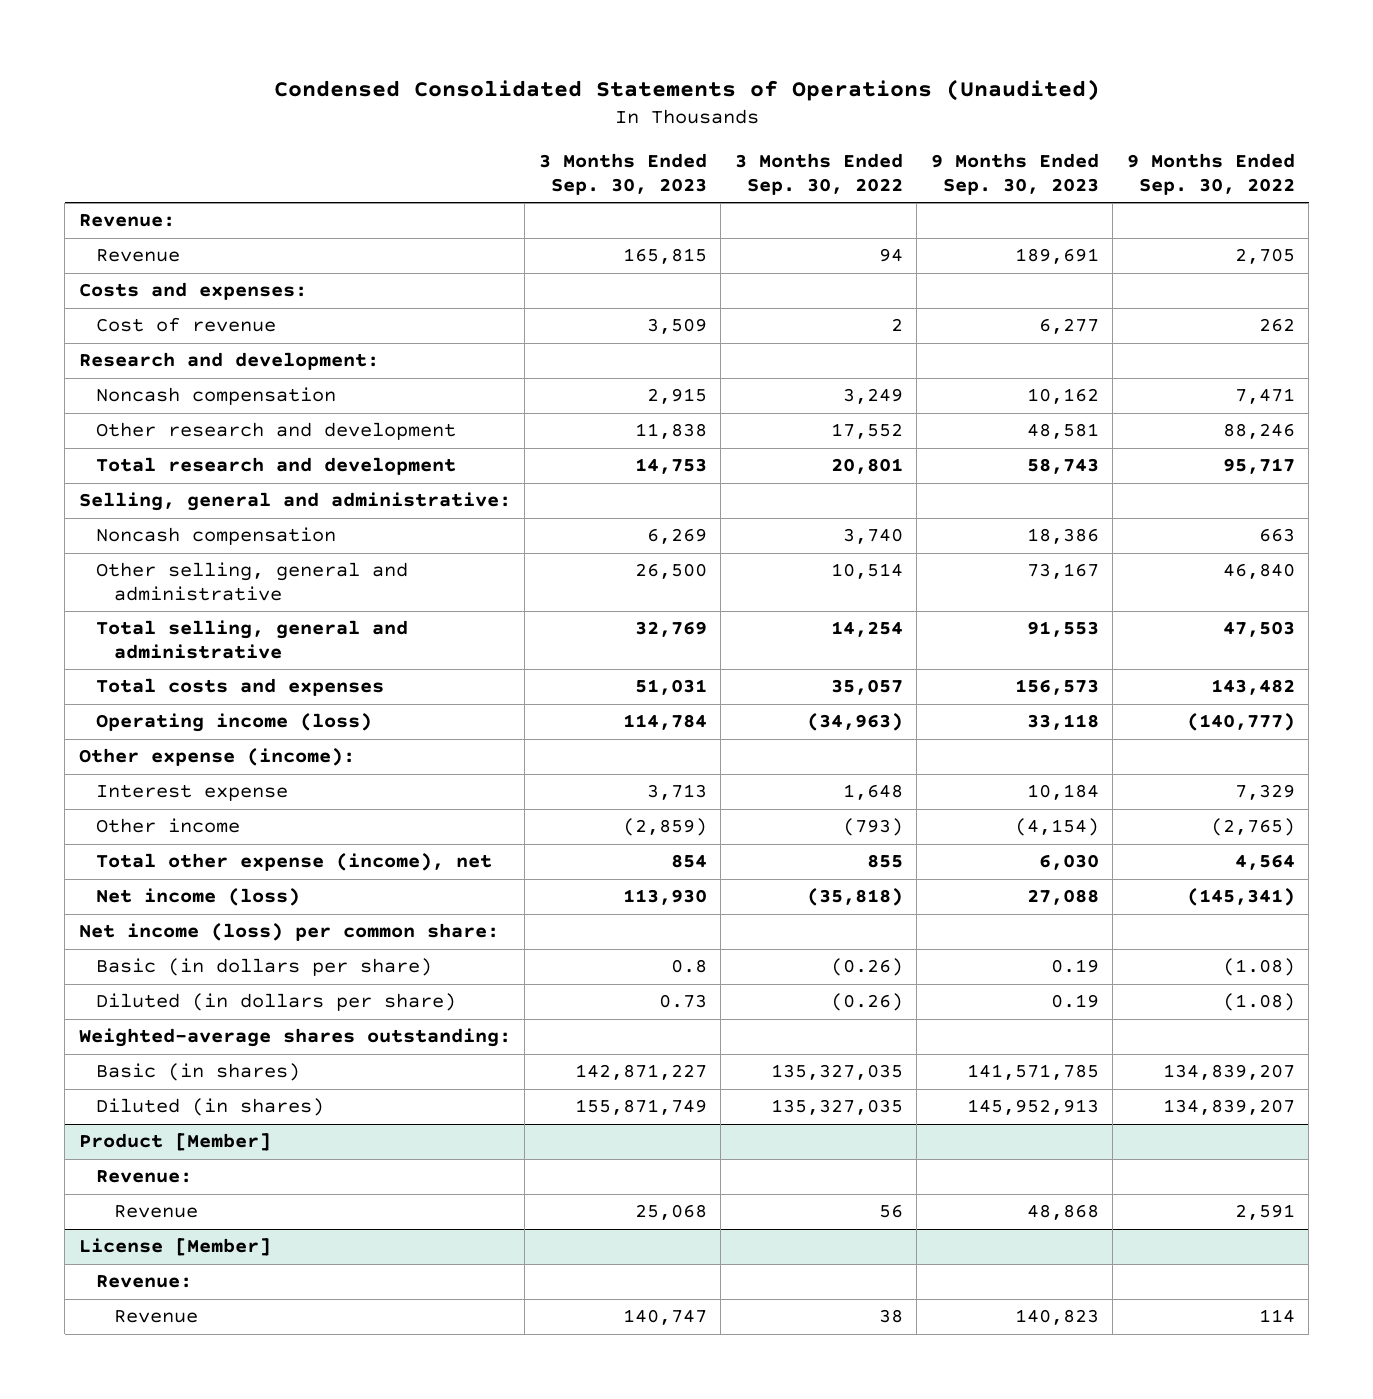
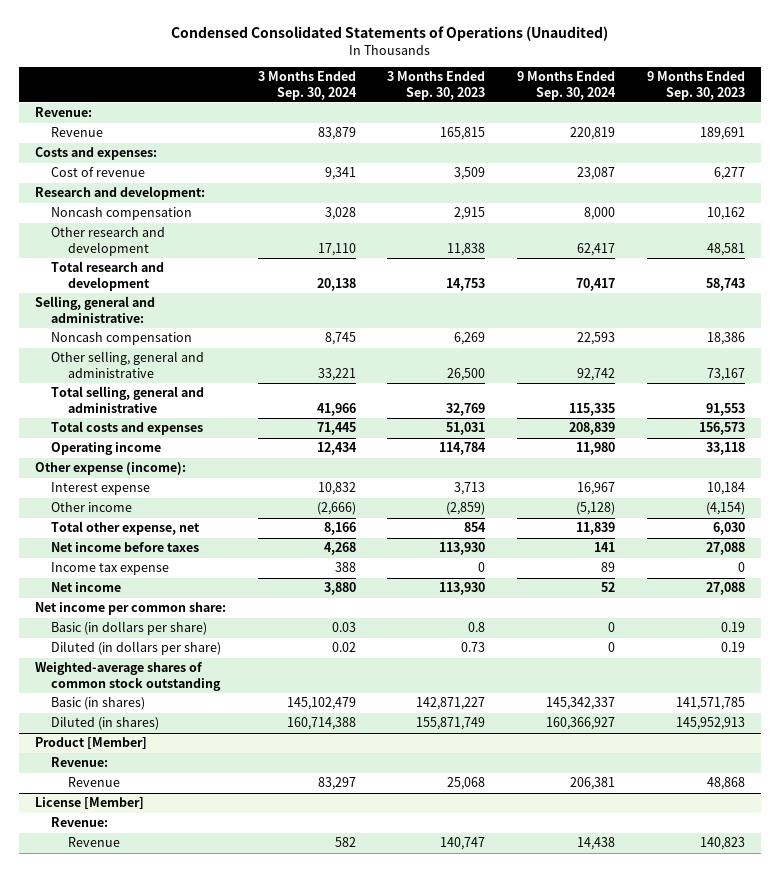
[734,153,903,195] 3 Months Ended Sep. 30, 2022 -> none
[1126,153,1295,195] 9 Months Ended Sep. 30, 2022 -> none
none -> [257,71,357,100] 3 Months Ended Sep. 30, 2024
none -> [517,71,617,100] 9 Months Ended Sep. 30, 2024
[96,713,373,733] Operating income (loss) -> [51,442,162,456] Operating income
[96,853,493,872] Total other expense (income), net -> [51,521,201,536] Total other expense, net
none -> [51,542,200,553] Net income before taxes
none -> [51,562,170,576] Income tax expense
[96,888,301,907] Net income (loss) -> [51,582,122,593] Net income
[78,923,499,942] Net income (loss) per common share: -> [34,602,226,616] Net income per common share:
[78,1028,511,1048] Weighted-average shares outstanding: -> [34,662,222,691] Weighted-average shares of common stock outstanding

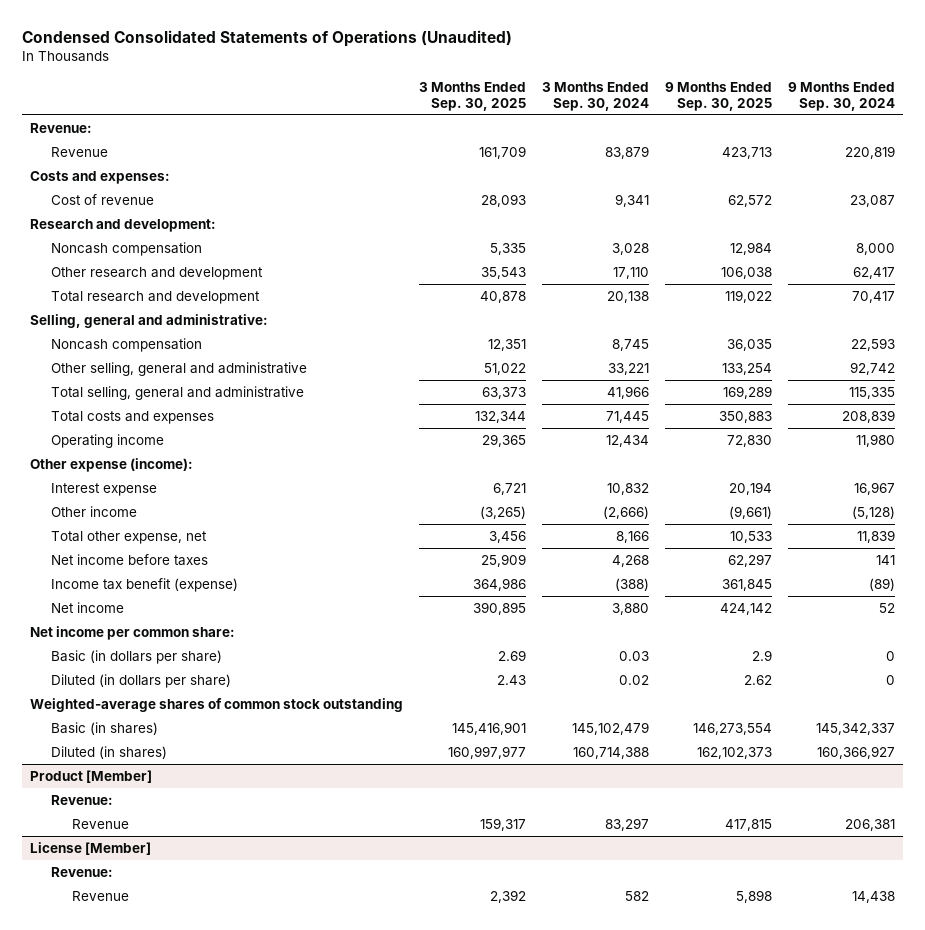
[387,71,486,100] 3 Months Ended Sep. 30, 2023 -> none
[647,71,746,100] 9 Months Ended Sep. 30, 2023 -> none
none -> [418,81,526,111] 3 Months Ended Sep. 30, 2025
none -> [664,81,772,111] 9 Months Ended Sep. 30, 2025
[51,562,170,576] Income tax expense -> [50,578,238,593] Income tax benefit (expense)
[334,562,356,573] 388 -> [614,578,649,592] (388)
[601,562,616,573] 89 -> [868,578,895,592] (89)

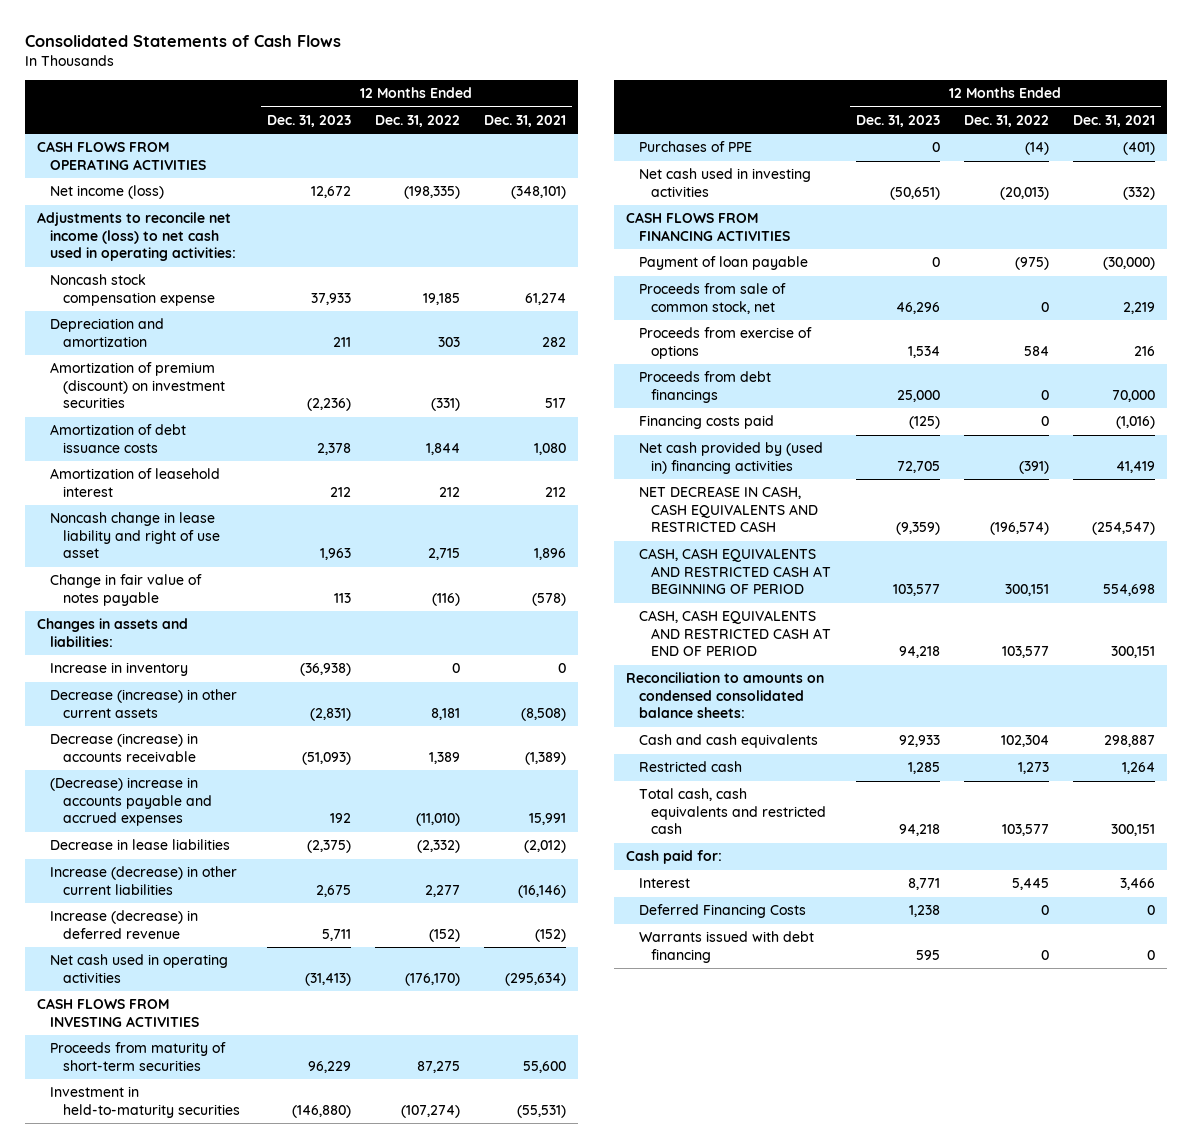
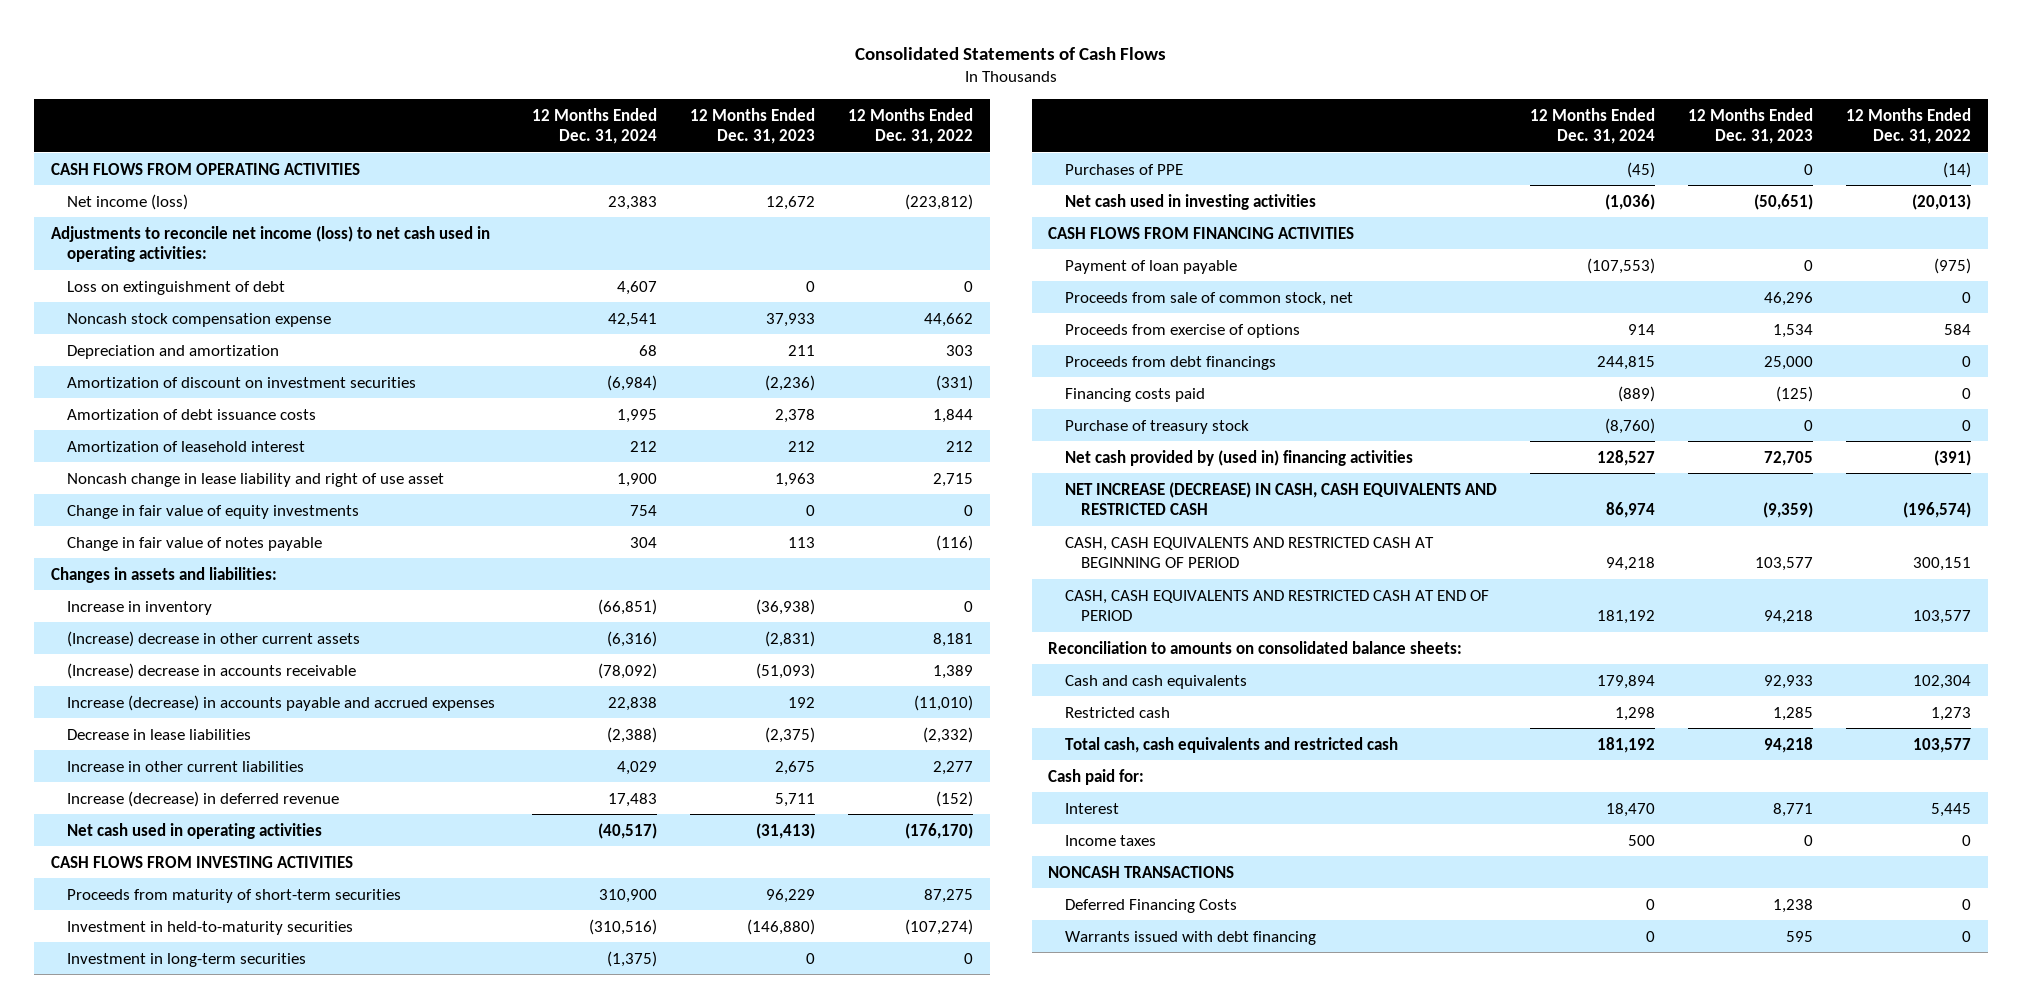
[484,115,567,128] Dec. 31, 2021 -> none
none -> [532,107,658,144] 12 Months Ended Dec. 31, 2024
[403,186,460,200] (198,335) -> [905,193,974,210] (223,812)
none -> [67,280,286,295] Loss on extinguishment of debt
[422,292,460,305] 19,185 -> [924,312,974,327] 44,662
[49,362,225,409] Amortization of premium (discount) on investment securities -> [67,376,417,388] Amortization of discount on investment securities
none -> [67,504,360,519] Change in fair value of equity investments
[49,689,237,718] Decrease (increase) in other current assets -> [67,630,361,647] (Increase) decrease in other current assets
[49,733,198,762] Decrease (increase) in accounts receivable -> [67,662,357,679] (Increase) decrease in accounts receivable
[49,777,212,827] (Decrease) increase in accounts payable and accrued expenses -> [67,694,496,711] Increase (decrease) in accounts payable and accrued expenses
[49,866,237,895] Increase (decrease) in other current liabilities -> [67,760,305,772] Increase in other current liabilities
none -> [67,952,307,967] Investment in long-term securities
none -> [1064,419,1249,434] Purchase of treasury stock
[638,486,819,533] NET DECREASE IN CASH, CASH EQUIVALENTS AND RESTRICTED CASH -> [1064,481,1497,515] NET INCREASE (DECREASE) IN CASH, CASH EQUIVALENTS AND RESTRICTED CASH
[625,672,824,719] Reconciliation to amounts on condensed consolidated balance sheets: -> [1048,640,1463,654] Reconciliation to amounts on consolidated balance sheets:
none -> [1064,834,1156,846] Income taxes
none -> [1048,865,1235,878] NONCASH TRANSACTIONS

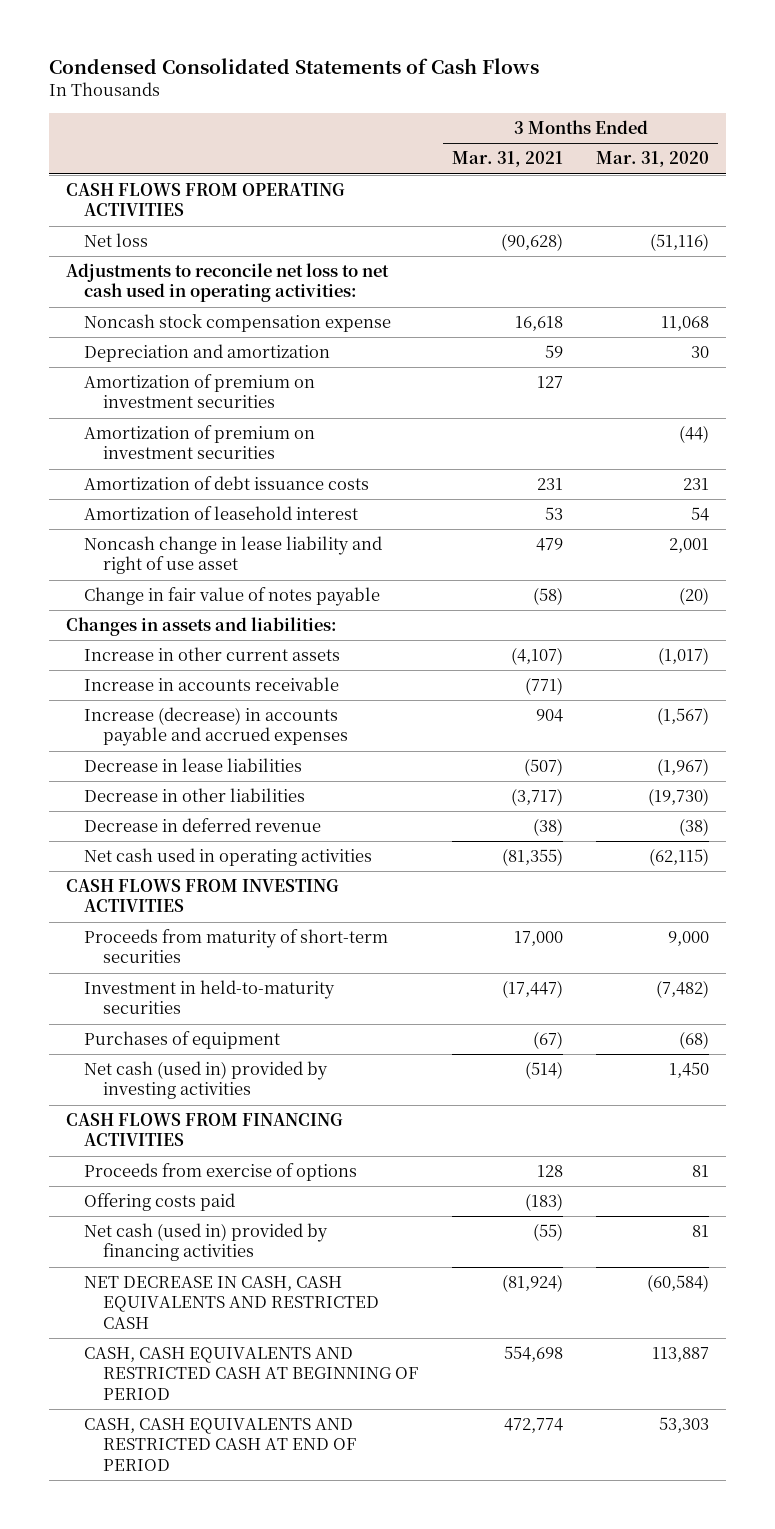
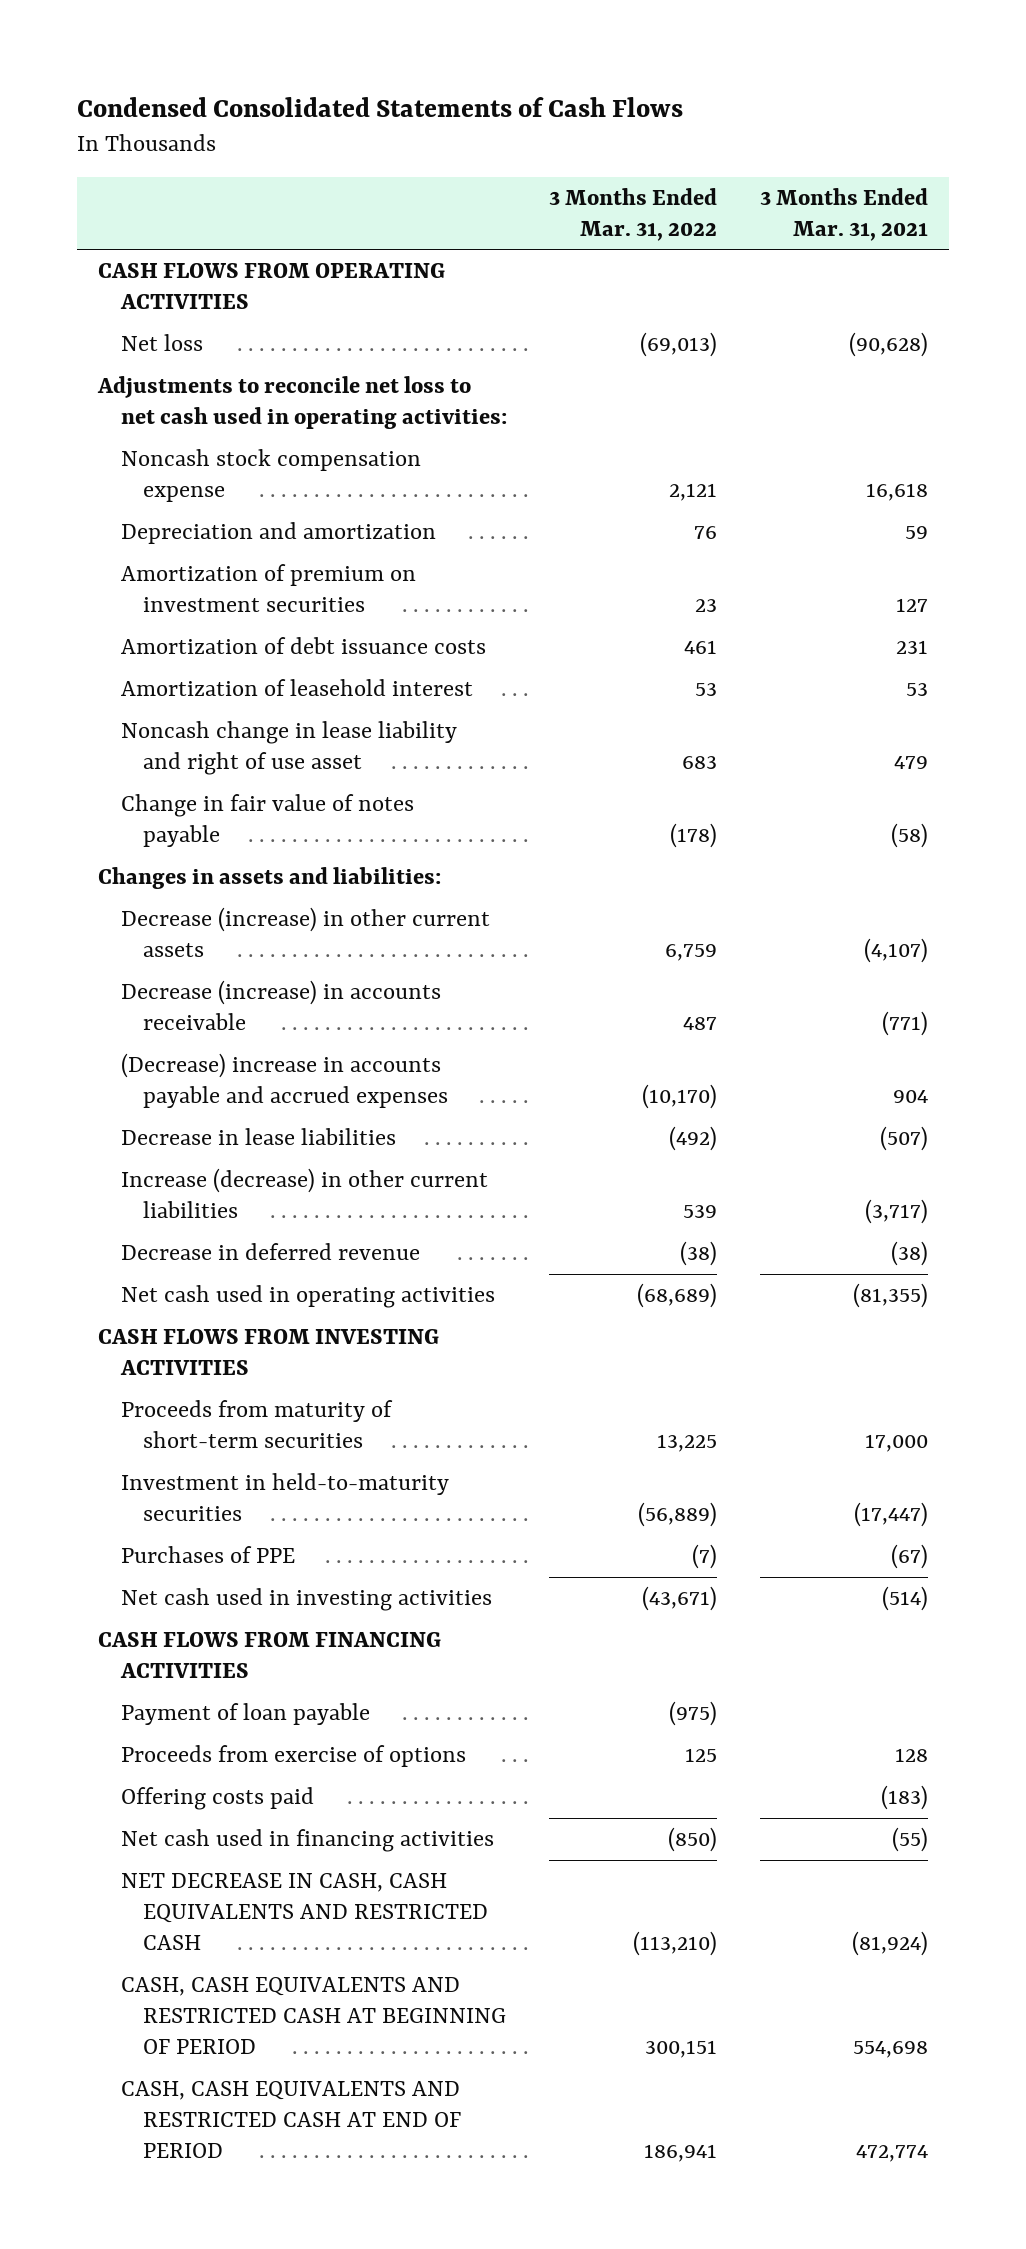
[596,151,710,168] Mar. 31, 2020 -> none
none -> [549,187,718,241] 3 Months Ended Mar. 31, 2022
[84,425,316,460] Amortization of premium on investment securities -> none
[84,647,341,662] Increase in other current assets -> [120,907,490,958] Decrease (increase) in other current assets
[84,677,340,692] Increase in accounts receivable -> [120,980,441,1031] Decrease (increase) in accounts receivable
[84,707,348,747] Increase (decrease) in accounts payable and accrued expenses -> [120,1053,449,1109] (Decrease) increase in accounts payable and accrued expenses
[84,788,306,803] Decrease in other liabilities -> [120,1168,488,1219] Increase (decrease) in other current liabilities
[84,1031,281,1050] Purchases of equipment -> [120,1546,295,1564] Purchases of PPE
[84,1061,329,1100] Net cash (used in) provided by investing activities -> [120,1588,492,1612] Net cash used in investing activities
none -> [120,1703,370,1726] Payment of loan payable
[84,1223,329,1262] Net cash (used in) provided by financing activities -> [120,1829,494,1853] Net cash used in financing activities

